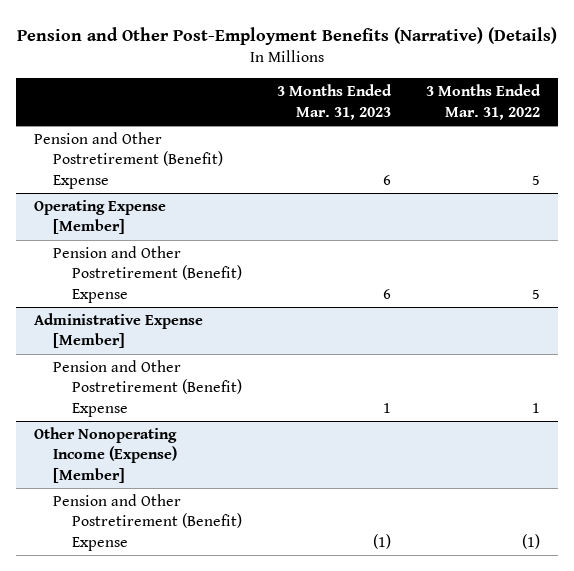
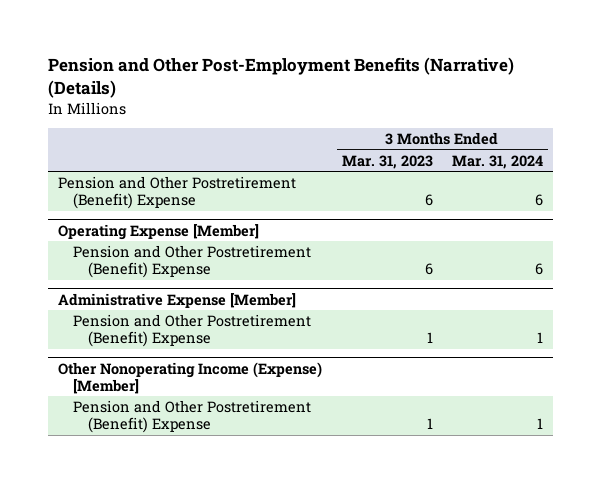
[426,84,542,120] 3 Months Ended Mar. 31, 2022 -> none
none -> [451,154,543,169] Mar. 31, 2024
[373,533,392,549] (1) -> [426,418,433,430] 1

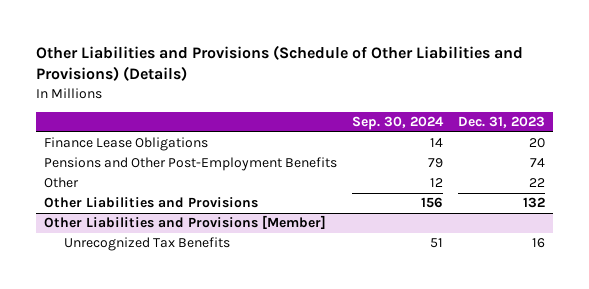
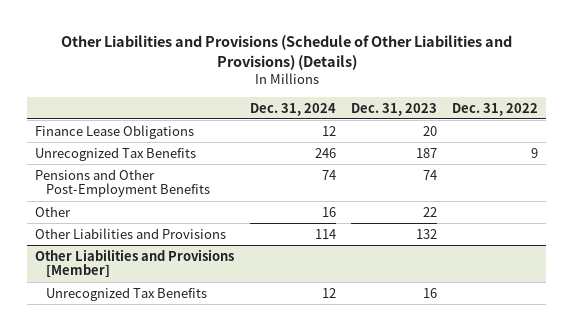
[351,116,444,131] Sep. 30, 2024 -> none
none -> [249,102,336,116] Dec. 31, 2024
none -> [452,102,539,116] Dec. 31, 2022
none -> [35,146,197,161] Unrecognized Tax Benefits

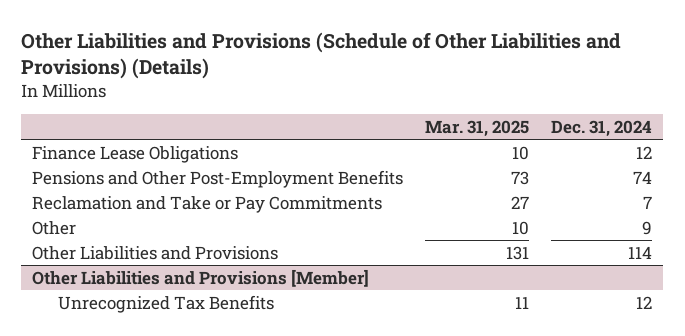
[351,102,438,116] Dec. 31, 2023 -> none
[452,102,539,116] Dec. 31, 2022 -> none
none -> [425,119,530,137] Mar. 31, 2025
[35,146,197,161] Unrecognized Tax Benefits -> none
none -> [32,195,383,213] Reclamation and Take or Pay Commitments
[321,206,336,217] 16 -> [642,220,653,235] 9

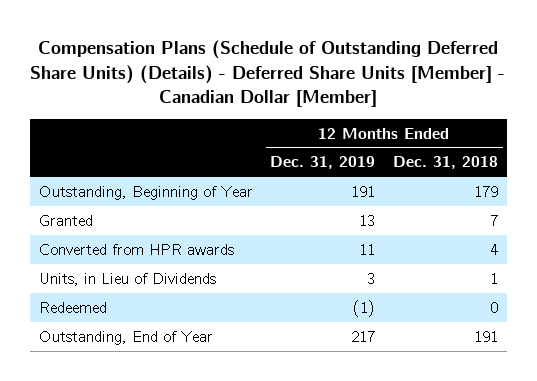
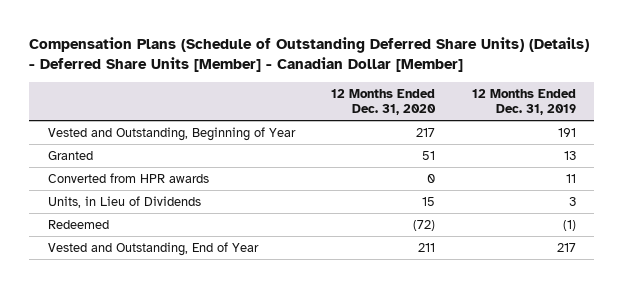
[393,156,499,170] Dec. 31, 2018 -> none
none -> [331,88,437,115] 12 Months Ended Dec. 31, 2020
[38,185,253,200] Outstanding, Beginning of Year -> [47,126,296,141] Vested and Outstanding, Beginning of Year
[38,330,213,345] Outstanding, End of Year -> [47,241,259,256] Vested and Outstanding, End of Year

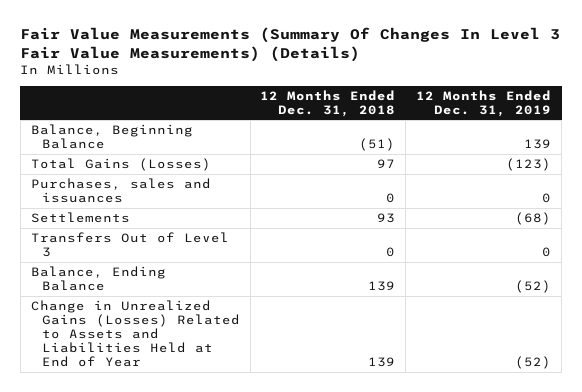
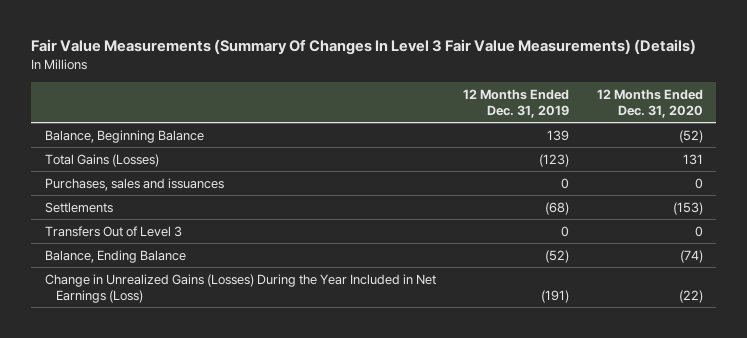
[260,89,396,117] 12 Months Ended Dec. 31, 2018 -> none
none -> [596,88,703,118] 12 Months Ended Dec. 31, 2020
[30,300,240,367] Change in Unrealized Gains (Losses) Related to Assets and Liabilities Held at End of Year -> [44,273,436,303] Change in Unrealized Gains (Losses) During the Year Included in Net Earnings (Loss)
[515,355,552,369] (52) -> [541,289,570,303] (191)

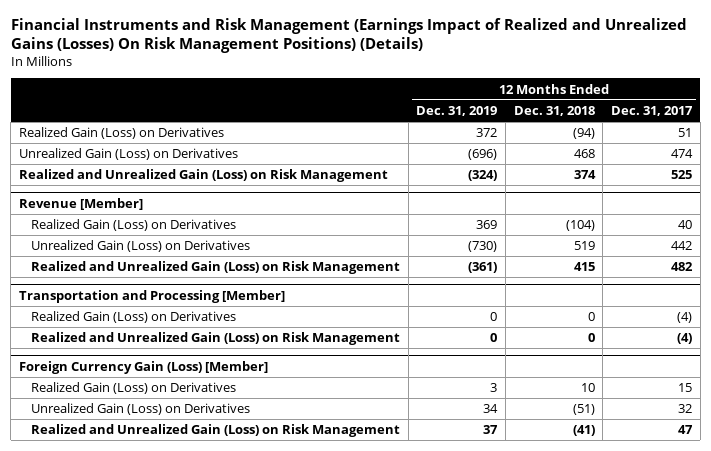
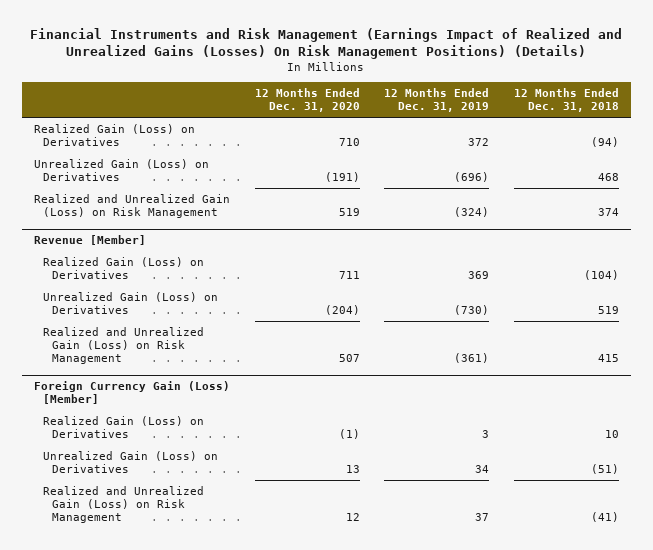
[610,106,693,117] Dec. 31, 2017 -> none
none -> [254,88,360,113] 12 Months Ended Dec. 31, 2020
[18,289,285,303] Transportation and Processing [Member] -> none
[31,311,237,324] Realized Gain (Loss) on Derivatives -> none
[31,332,401,346] Realized and Unrealized Gain (Loss) on Risk Management -> none

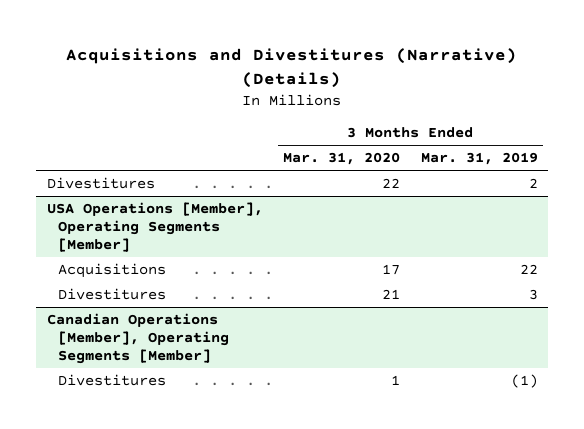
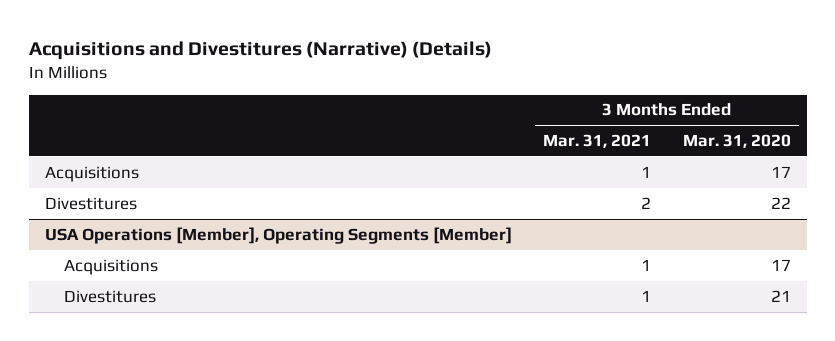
[420,152,538,166] Mar. 31, 2019 -> none
none -> [543,134,652,149] Mar. 31, 2021
none -> [44,165,139,182] Acquisitions
[46,313,229,364] Canadian Operations [Member], Operating Segments [Member] -> none
[57,374,166,387] Divestitures -> none

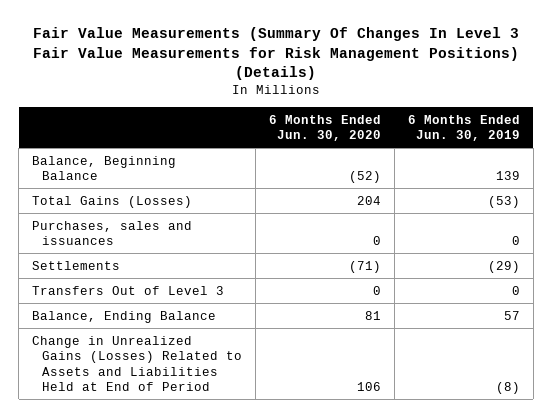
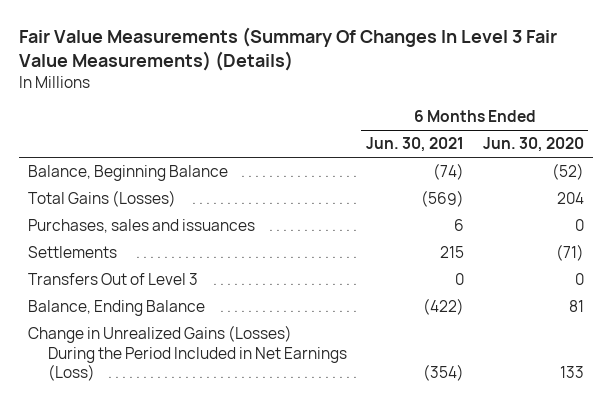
[33,27,520,81] Fair Value Measurements (Summary Of Changes In Level 3 Fair Value Measurements for Risk Management Positions) (Details) -> [18,26,557,71] Fair Value Measurements (Summary Of Changes In Level 3 Fair Value Measurements) (Details)
[407,114,520,142] 6 Months Ended Jun. 30, 2019 -> none
none -> [366,137,465,153] Jun. 30, 2021
[32,335,242,392] Change in Unrealized Gains (Losses) Related to Assets and Liabilities Held at End of Period -> [28,325,348,382] Change in Unrealized Gains (Losses) During the Period Included in Net Earnings (Loss)
[356,382,381,392] 106 -> [559,366,584,379] 133

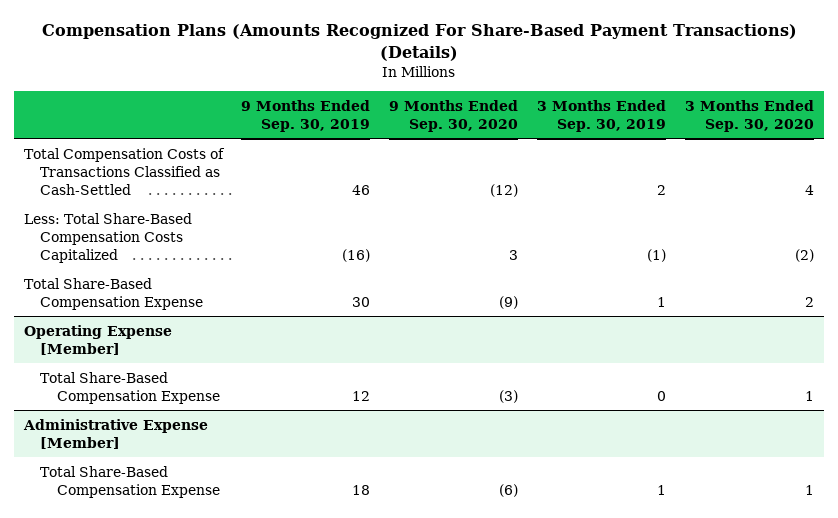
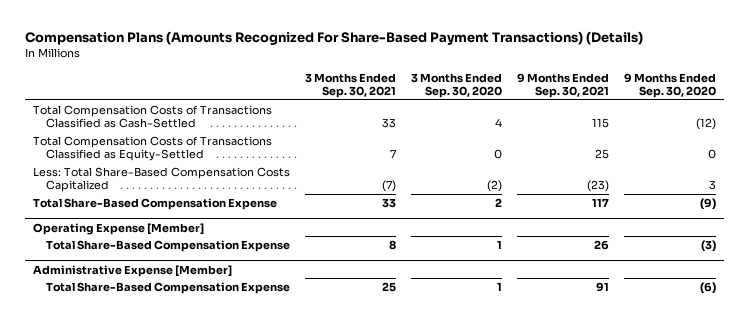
[241,99,371,132] 9 Months Ended Sep. 30, 2019 -> none
[537,99,667,132] 3 Months Ended Sep. 30, 2019 -> none
none -> [304,72,396,98] 3 Months Ended Sep. 30, 2021
none -> [517,72,610,98] 9 Months Ended Sep. 30, 2021
none -> [32,135,272,162] Total Compensation Costs of Transactions Classified as Equity-Settled

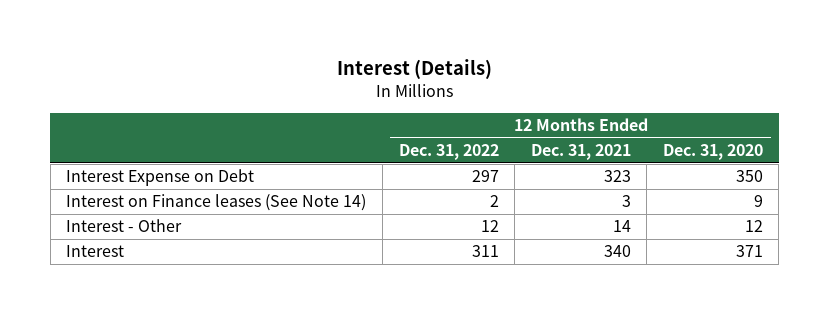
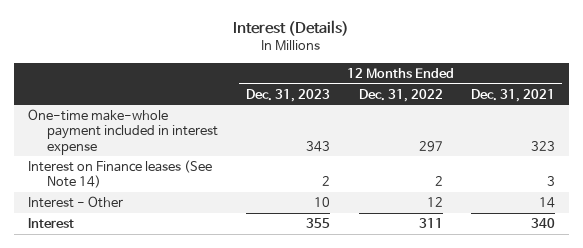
[662,143,763,160] Dec. 31, 2020 -> none
none -> [246,88,331,102] Dec. 31, 2023
[66,169,255,187] Interest Expense on Debt -> [28,108,219,155] One-time make-whole payment included in interest expense

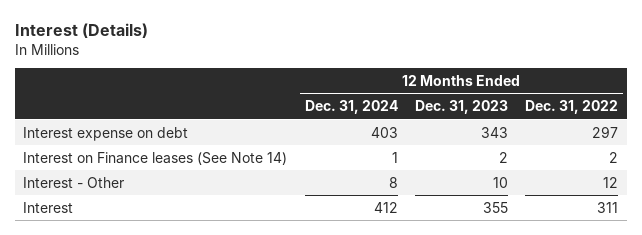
[470,88,555,102] Dec. 31, 2021 -> none
none -> [304,100,398,115] Dec. 31, 2024
[28,108,219,155] One-time make-whole payment included in interest expense -> [23,126,189,141] Interest expense on debt

